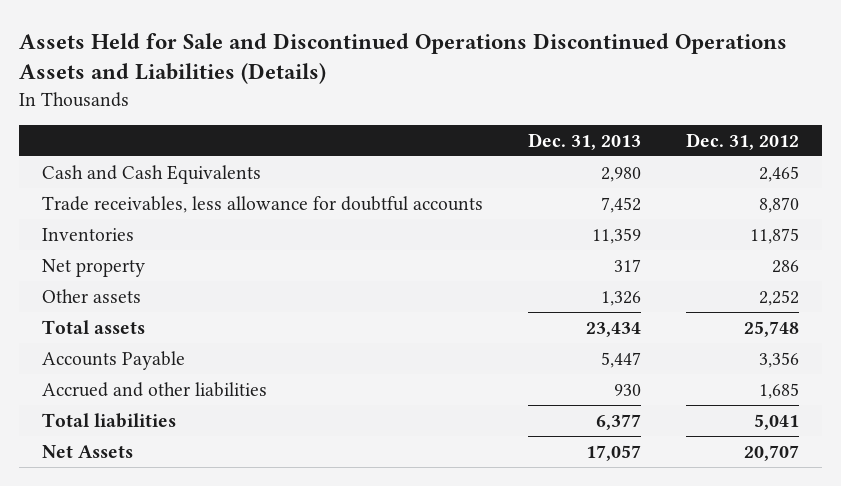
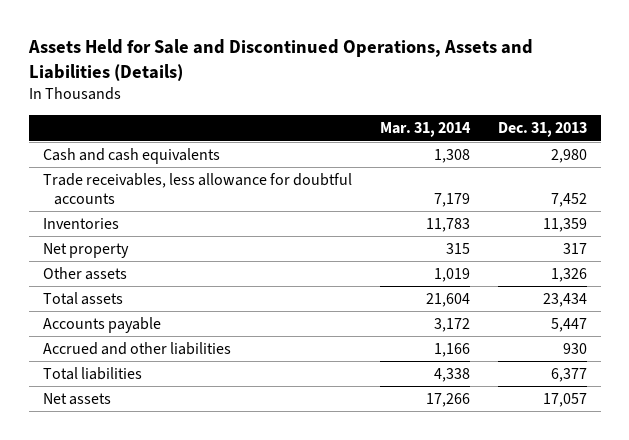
[18,33,787,85] Assets Held for Sale and Discontinued Operations Discontinued Operations Assets and Liabilities (Details) -> [27,39,533,81] Assets Held for Sale and Discontinued Operations, Assets and Liabilities (Details)
[686,132,800,150] Dec. 31, 2012 -> none
none -> [379,122,471,138] Mar. 31, 2014
[41,164,261,184] Cash and Cash Equivalents -> [42,147,220,164] Cash and cash equivalents
[41,350,185,370] Accounts Payable -> [42,316,161,333] Accounts payable
[41,444,133,458] Net Assets -> [42,392,111,405] Net assets

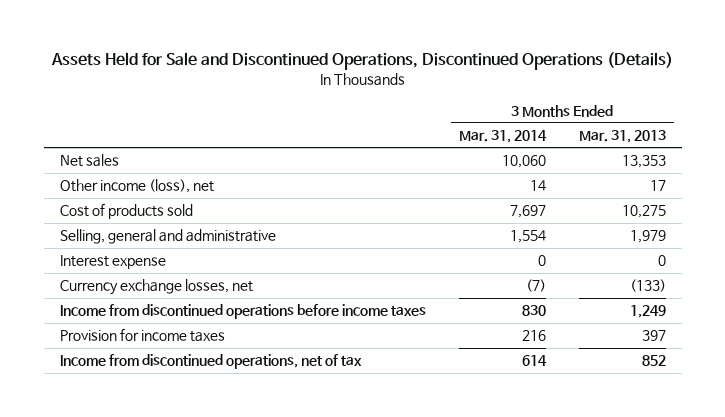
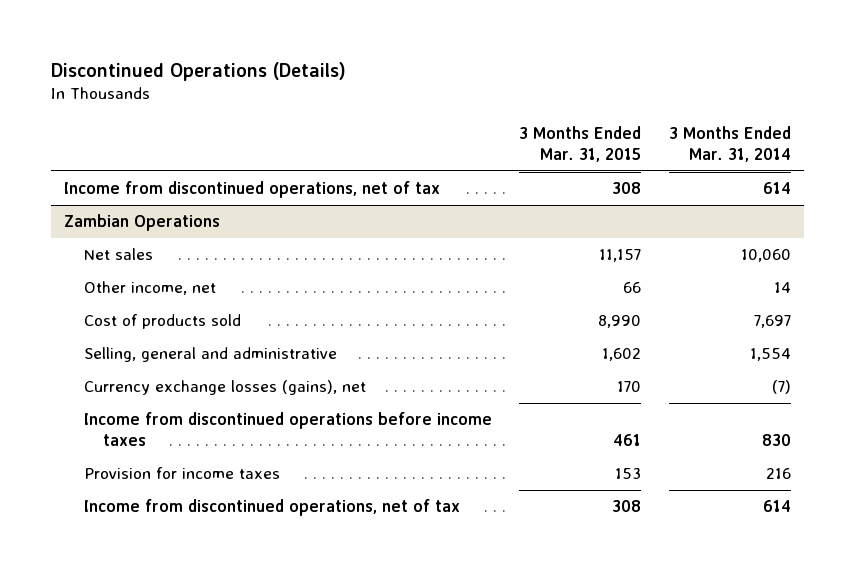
[50,52,673,71] Assets Held for Sale and Discontinued Operations, Discontinued Operations (Details) -> [50,61,346,81] Discontinued Operations (Details)
[578,130,666,144] Mar. 31, 2013 -> none
none -> [519,125,642,162] 3 Months Ended Mar. 31, 2015
none -> [64,181,441,199] Income from discontinued operations, net of tax
none -> [64,214,221,232] Zambian Operations
[59,179,214,194] Other income (loss), net -> [83,281,216,296] Other income, net
[59,255,166,270] Interest expense -> none
[59,279,253,296] Currency exchange losses, net -> [83,380,366,396] Currency exchange losses (gains), net

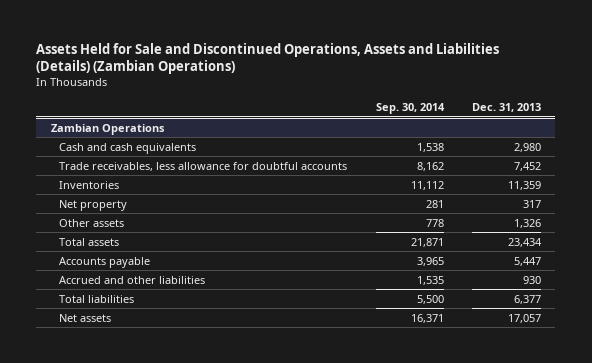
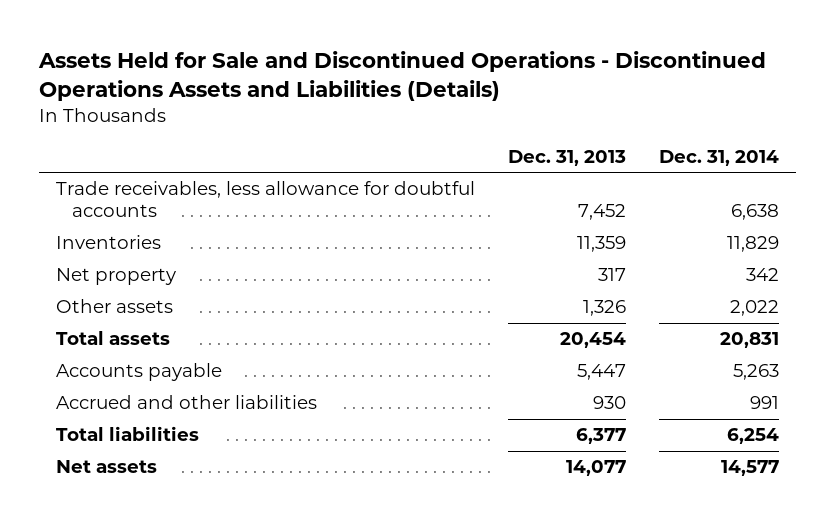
[36,42,500,74] Assets Held for Sale and Discontinued Operations, Assets and Liabilities (Details) (Zambian Operations) -> [38,50,767,101] Assets Held for Sale and Discontinued Operations - Discontinued Operations Assets and Liabilities (Details)
[375,102,445,114] Sep. 30, 2014 -> none
none -> [659,149,780,166] Dec. 31, 2014
[50,123,165,135] Zambian Operations -> none
[59,142,197,154] Cash and cash equivalents -> none
[508,237,543,247] 23,434 -> [560,332,627,349] 20,454
[508,313,542,323] 17,057 -> [566,460,627,477] 14,077

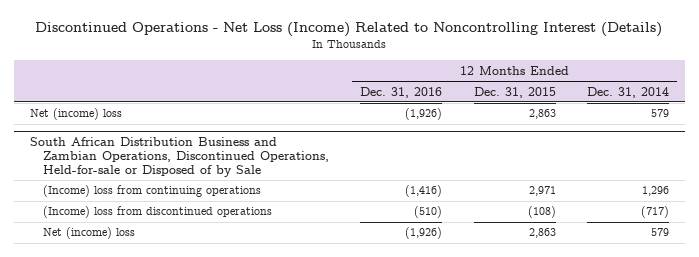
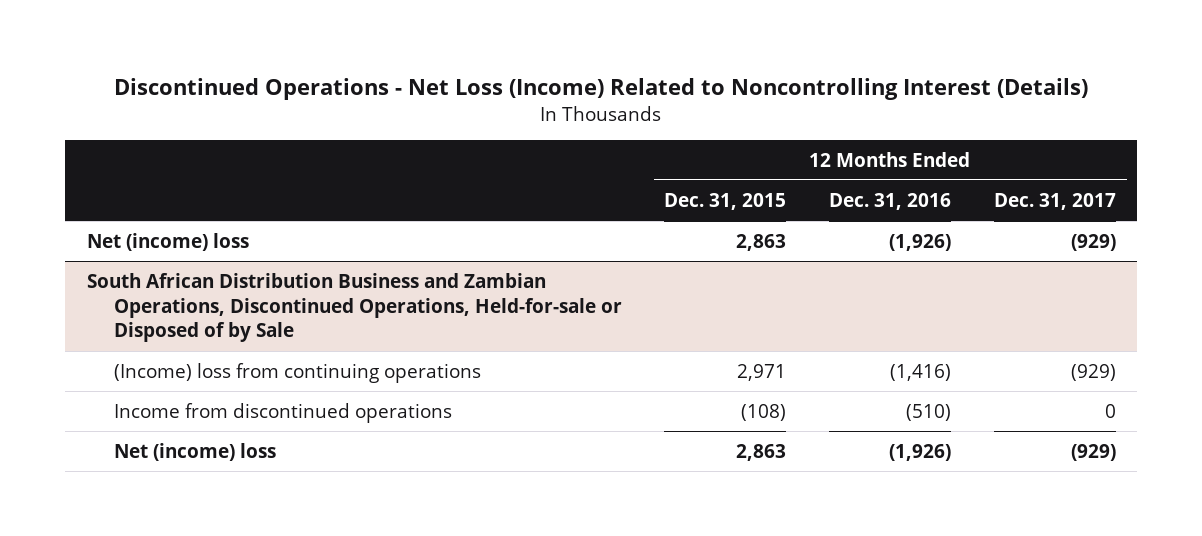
[586,86,669,98] Dec. 31, 2014 -> none
none -> [993,192,1116,210] Dec. 31, 2017
[42,206,272,219] (Income) loss from discontinued operations -> [113,402,452,423] Income from discontinued operations

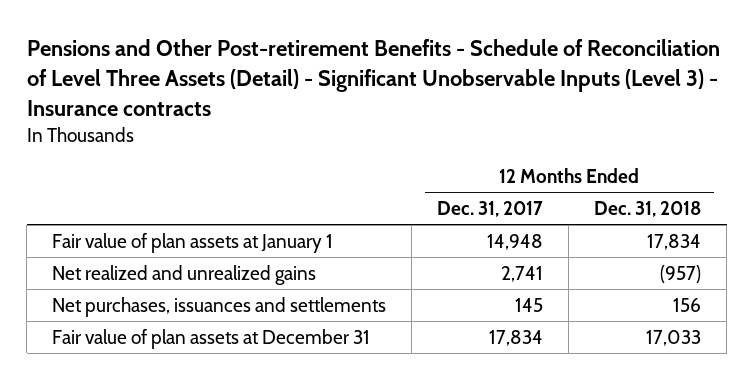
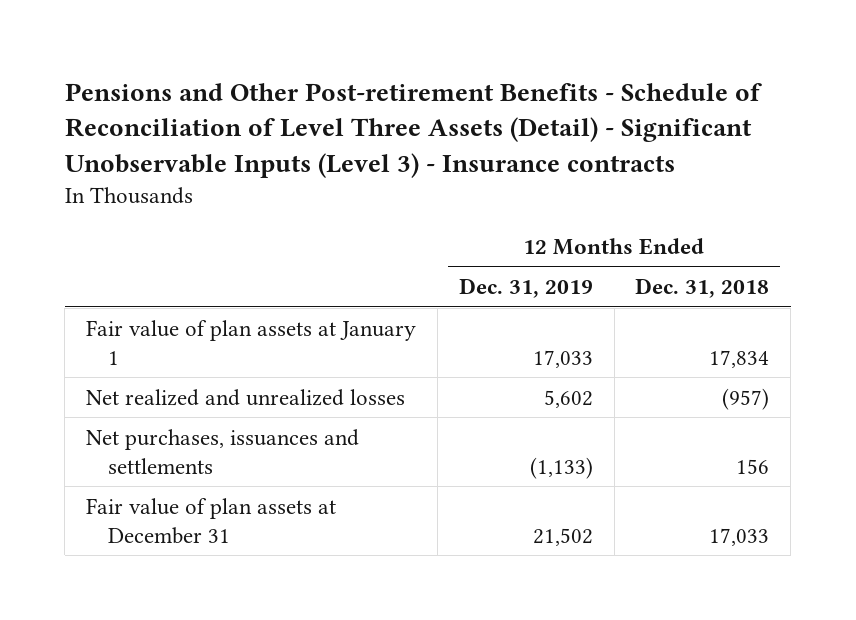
[437,201,544,218] Dec. 31, 2017 -> none
none -> [458,278,593,299] Dec. 31, 2019
[52,264,317,285] Net realized and unrealized gains -> [86,388,406,406] Net realized and unrealized losses

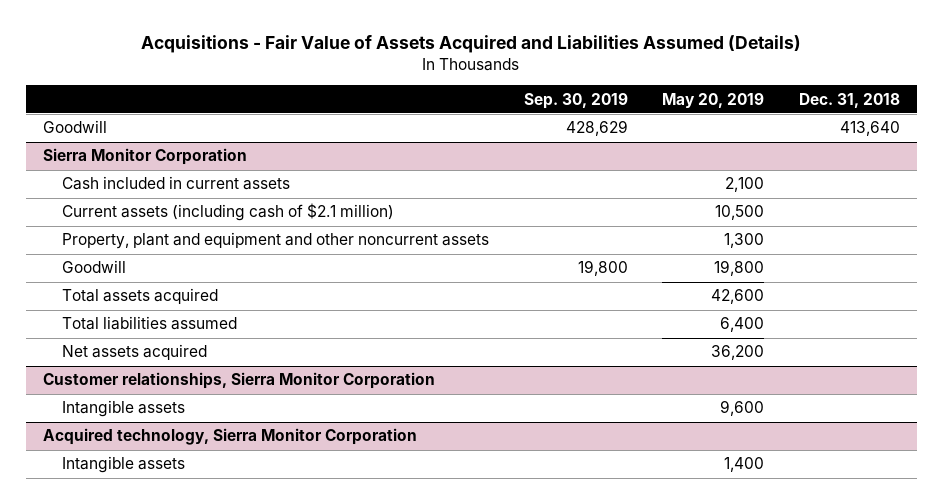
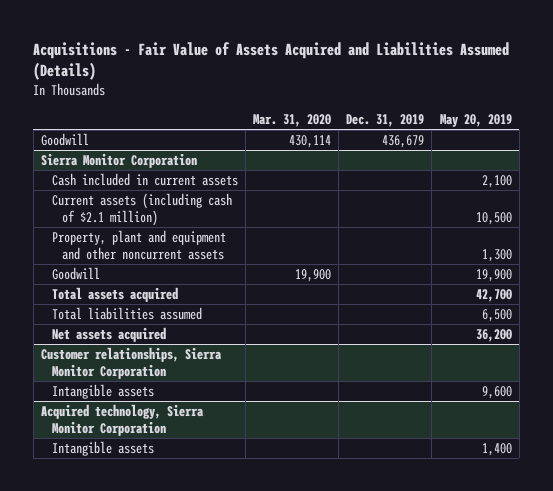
[523,92,628,109] Sep. 30, 2019 -> none
[798,92,900,108] Dec. 31, 2018 -> none
none -> [252,113,331,127] Mar. 31, 2020
none -> [346,113,425,127] Dec. 31, 2019
[714,260,765,277] 19,800 -> [475,268,512,282] 19,900
[711,289,765,305] 42,600 -> [475,288,512,302] 42,700
[720,317,765,333] 6,400 -> [481,308,512,322] 6,500

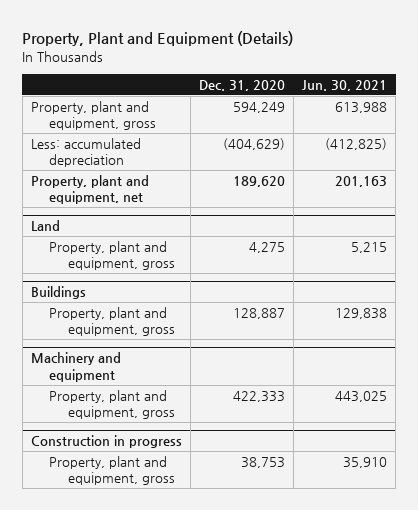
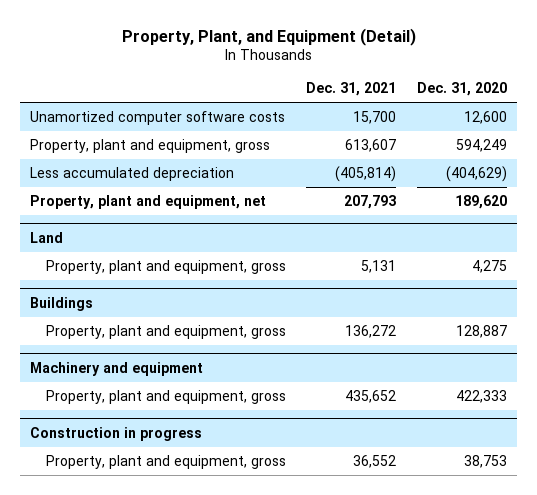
[22,30,294,46] Property, Plant and Equipment (Details) -> [121,27,416,46] Property, Plant, and Equipment (Detail)
[302,80,388,92] Jun. 30, 2021 -> none
none -> [306,82,397,97] Dec. 31, 2021
none -> [30,110,286,125] Unamortized computer software costs
[30,138,141,168] Less: accumulated depreciation -> [30,166,235,181] Less accumulated depreciation

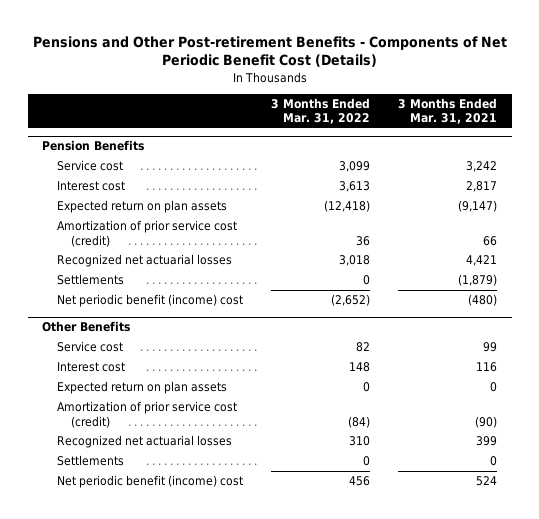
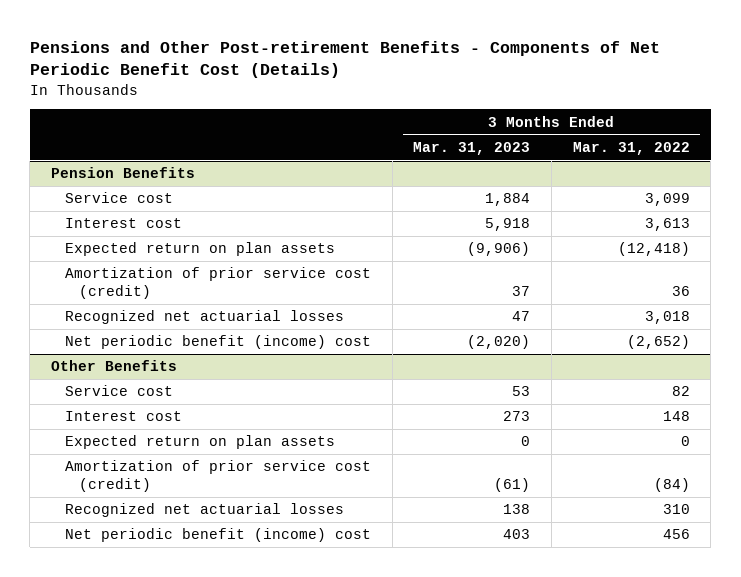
[398,97,498,125] 3 Months Ended Mar. 31, 2021 -> none
none -> [413,142,531,156] Mar. 31, 2023
[56,274,124,286] Settlements -> none
[56,455,124,467] Settlements -> none

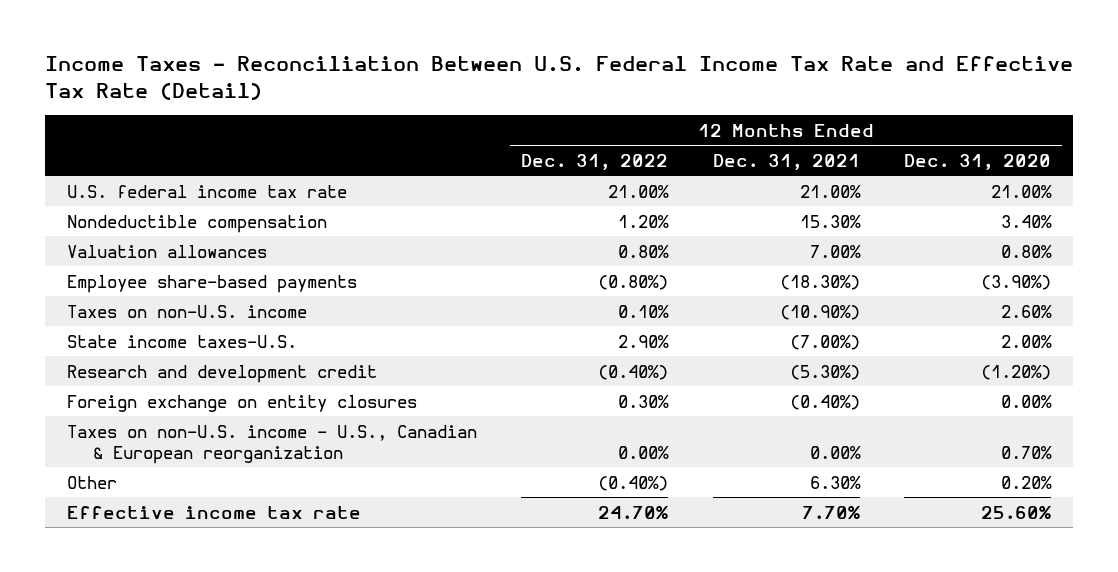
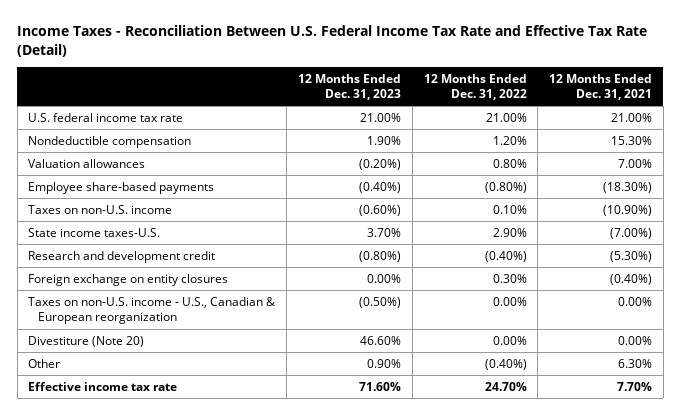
[904,153,1052,170] Dec. 31, 2020 -> none
none -> [297,73,401,101] 12 Months Ended Dec. 31, 2023
none -> [28,335,145,347] Divestiture (Note 20)

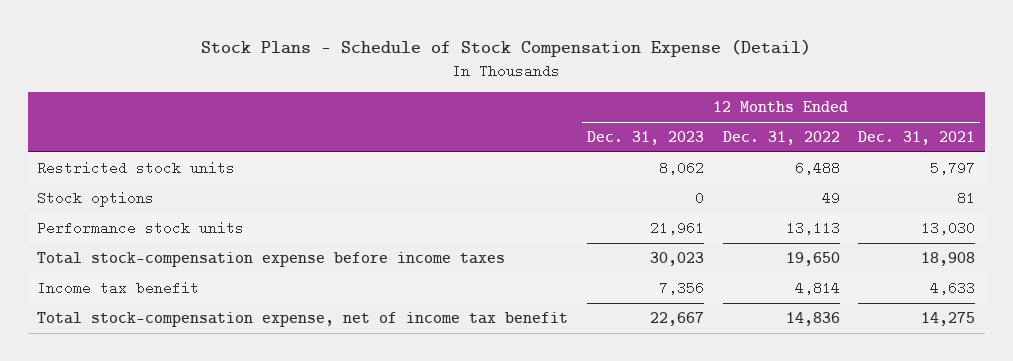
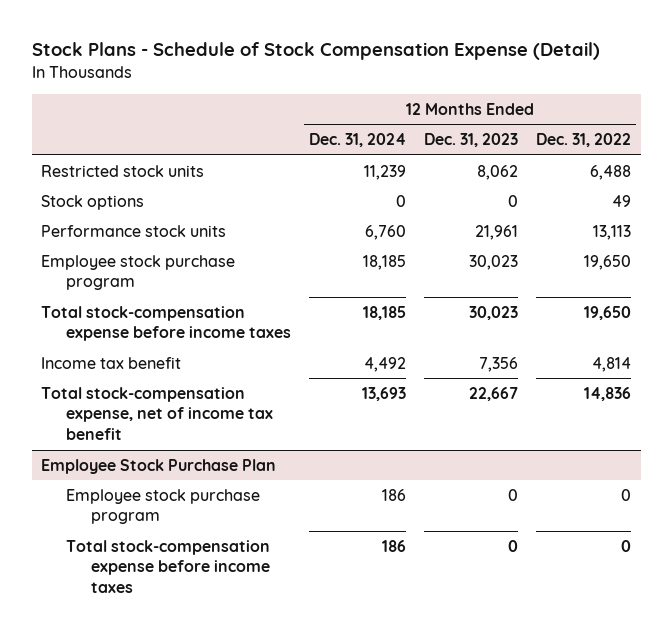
[858,131,976,146] Dec. 31, 2021 -> none
none -> [308,133,406,148] Dec. 31, 2024
none -> [40,254,235,291] Employee stock purchase program
none -> [40,458,276,474] Employee Stock Purchase Plan
none -> [65,488,260,525] Employee stock purchase program
none -> [65,539,270,594] Total stock-compensation expense before income taxes

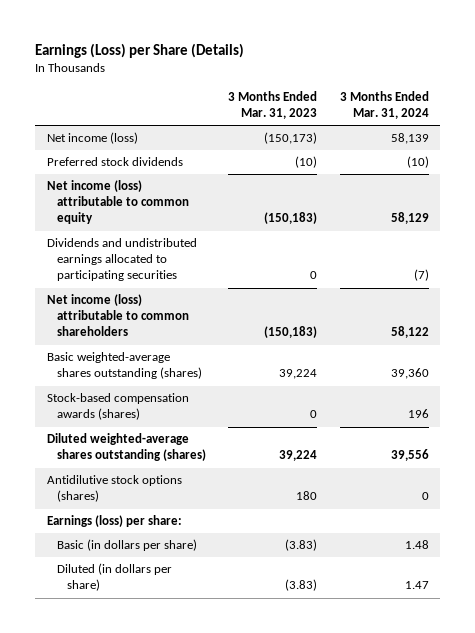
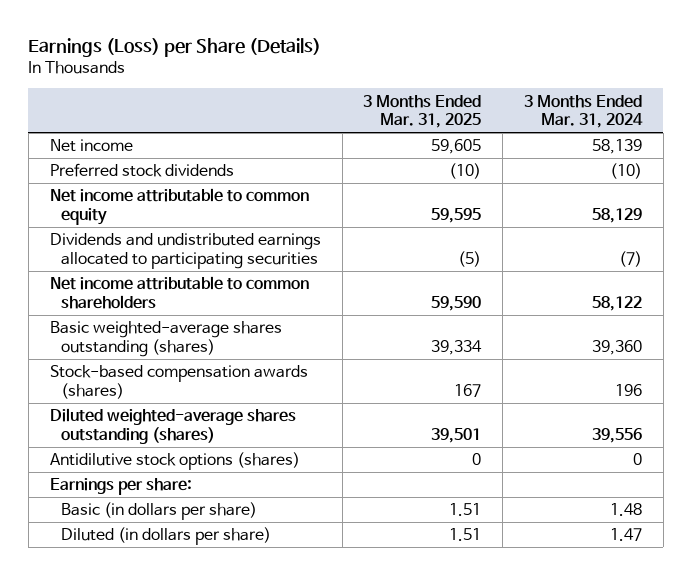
[228,91,318,120] 3 Months Ended Mar. 31, 2023 -> none
none -> [363,94,482,129] 3 Months Ended Mar. 31, 2025
[46,132,138,145] Net income (loss) -> [49,139,133,153] Net income
[46,180,189,225] Net income (loss) attributable to common equity -> [49,188,309,225] Net income attributable to common equity
[46,294,189,337] Net income (loss) attributable to common shareholders -> [49,276,309,309] Net income attributable to common shareholders
[46,515,182,528] Earnings (loss) per share: -> [49,478,192,496] Earnings per share:

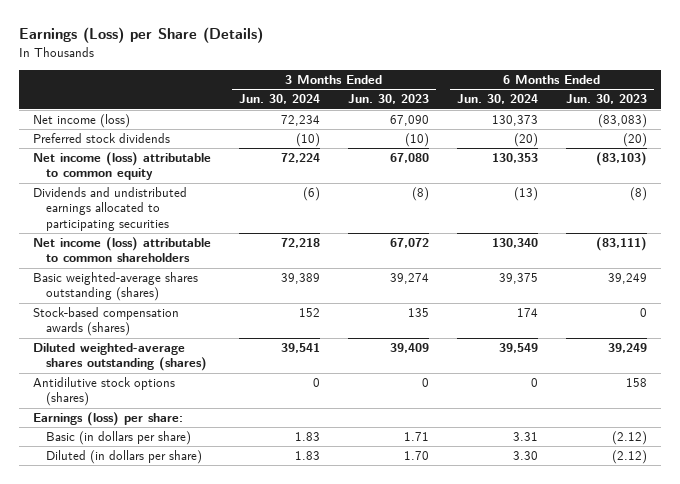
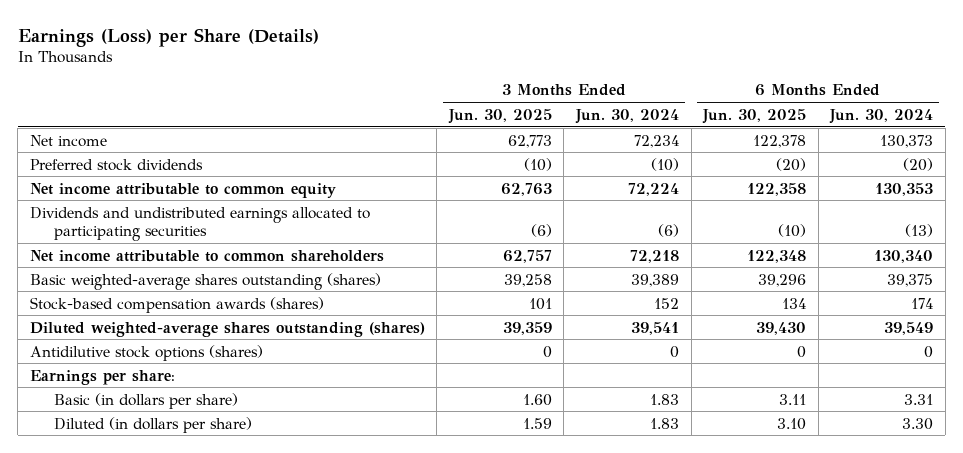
[347,94,429,105] Jun. 30, 2023 -> none
[565,94,647,105] Jun. 30, 2023 -> none
none -> [447,108,552,124] Jun. 30, 2025
none -> [702,108,807,124] Jun. 30, 2025
[33,114,131,129] Net income (loss) -> [29,134,107,147] Net income
[33,152,212,181] Net income (loss) attributable to common equity -> [29,182,336,198] Net income attributable to common equity
[33,237,212,263] Net income (loss) attributable to common shareholders -> [29,249,384,262] Net income attributable to common shareholders
[33,412,184,427] Earnings (loss) per share: -> [29,369,175,385] Earnings per share:

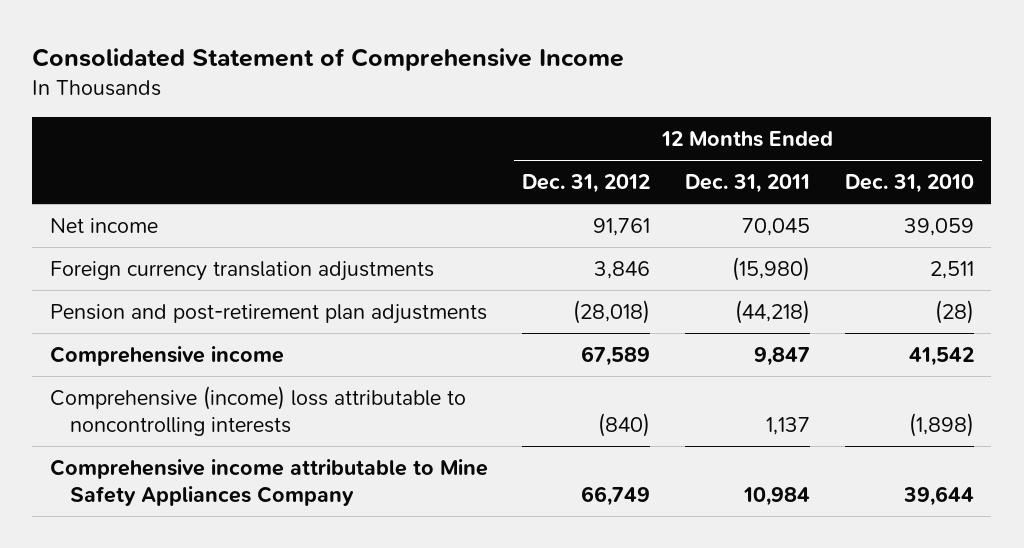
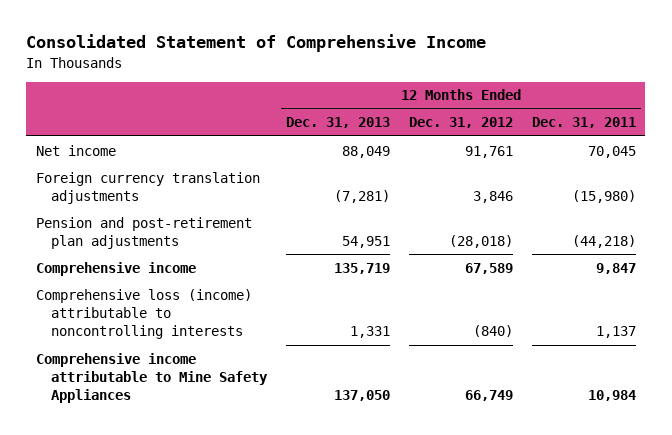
[844,173,974,193] Dec. 31, 2010 -> none
none -> [286,117,391,129] Dec. 31, 2013
[49,385,466,436] Comprehensive (income) loss attributable to noncontrolling interests -> [35,288,252,340] Comprehensive loss (income) attributable to noncontrolling interests
[49,458,488,506] Comprehensive income attributable to Mine Safety Appliances Company -> [35,352,269,404] Comprehensive income attributable to Mine Safety Appliances

